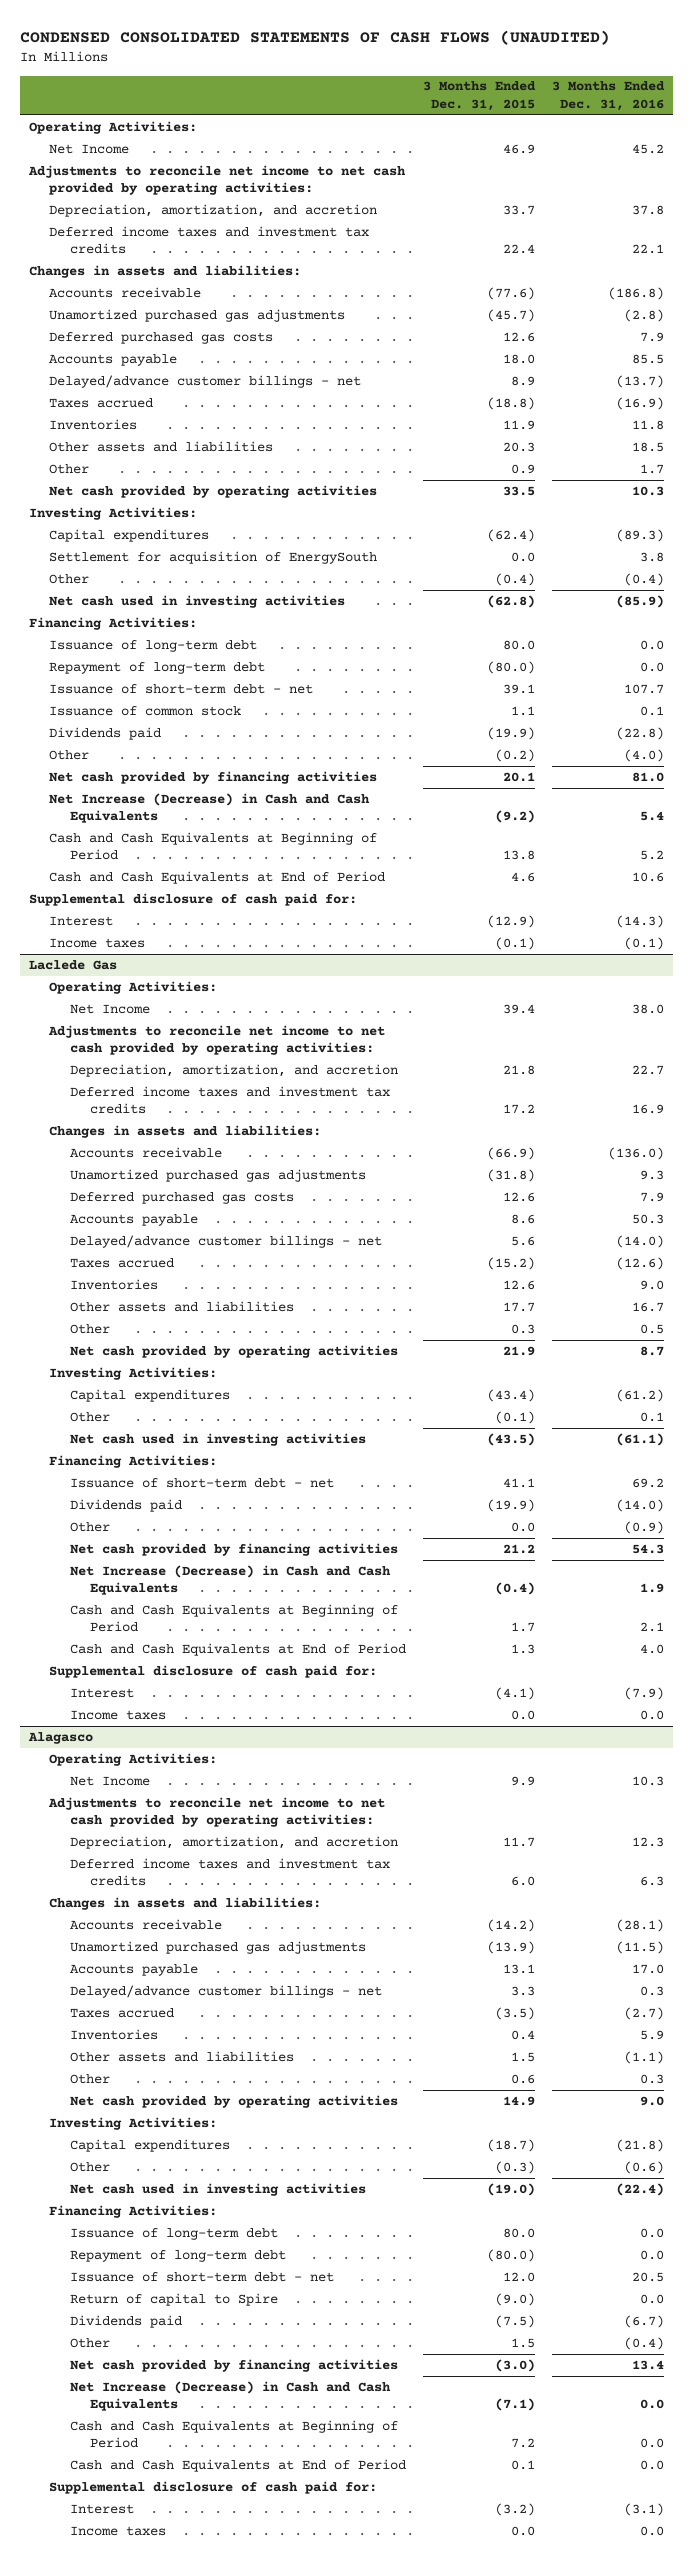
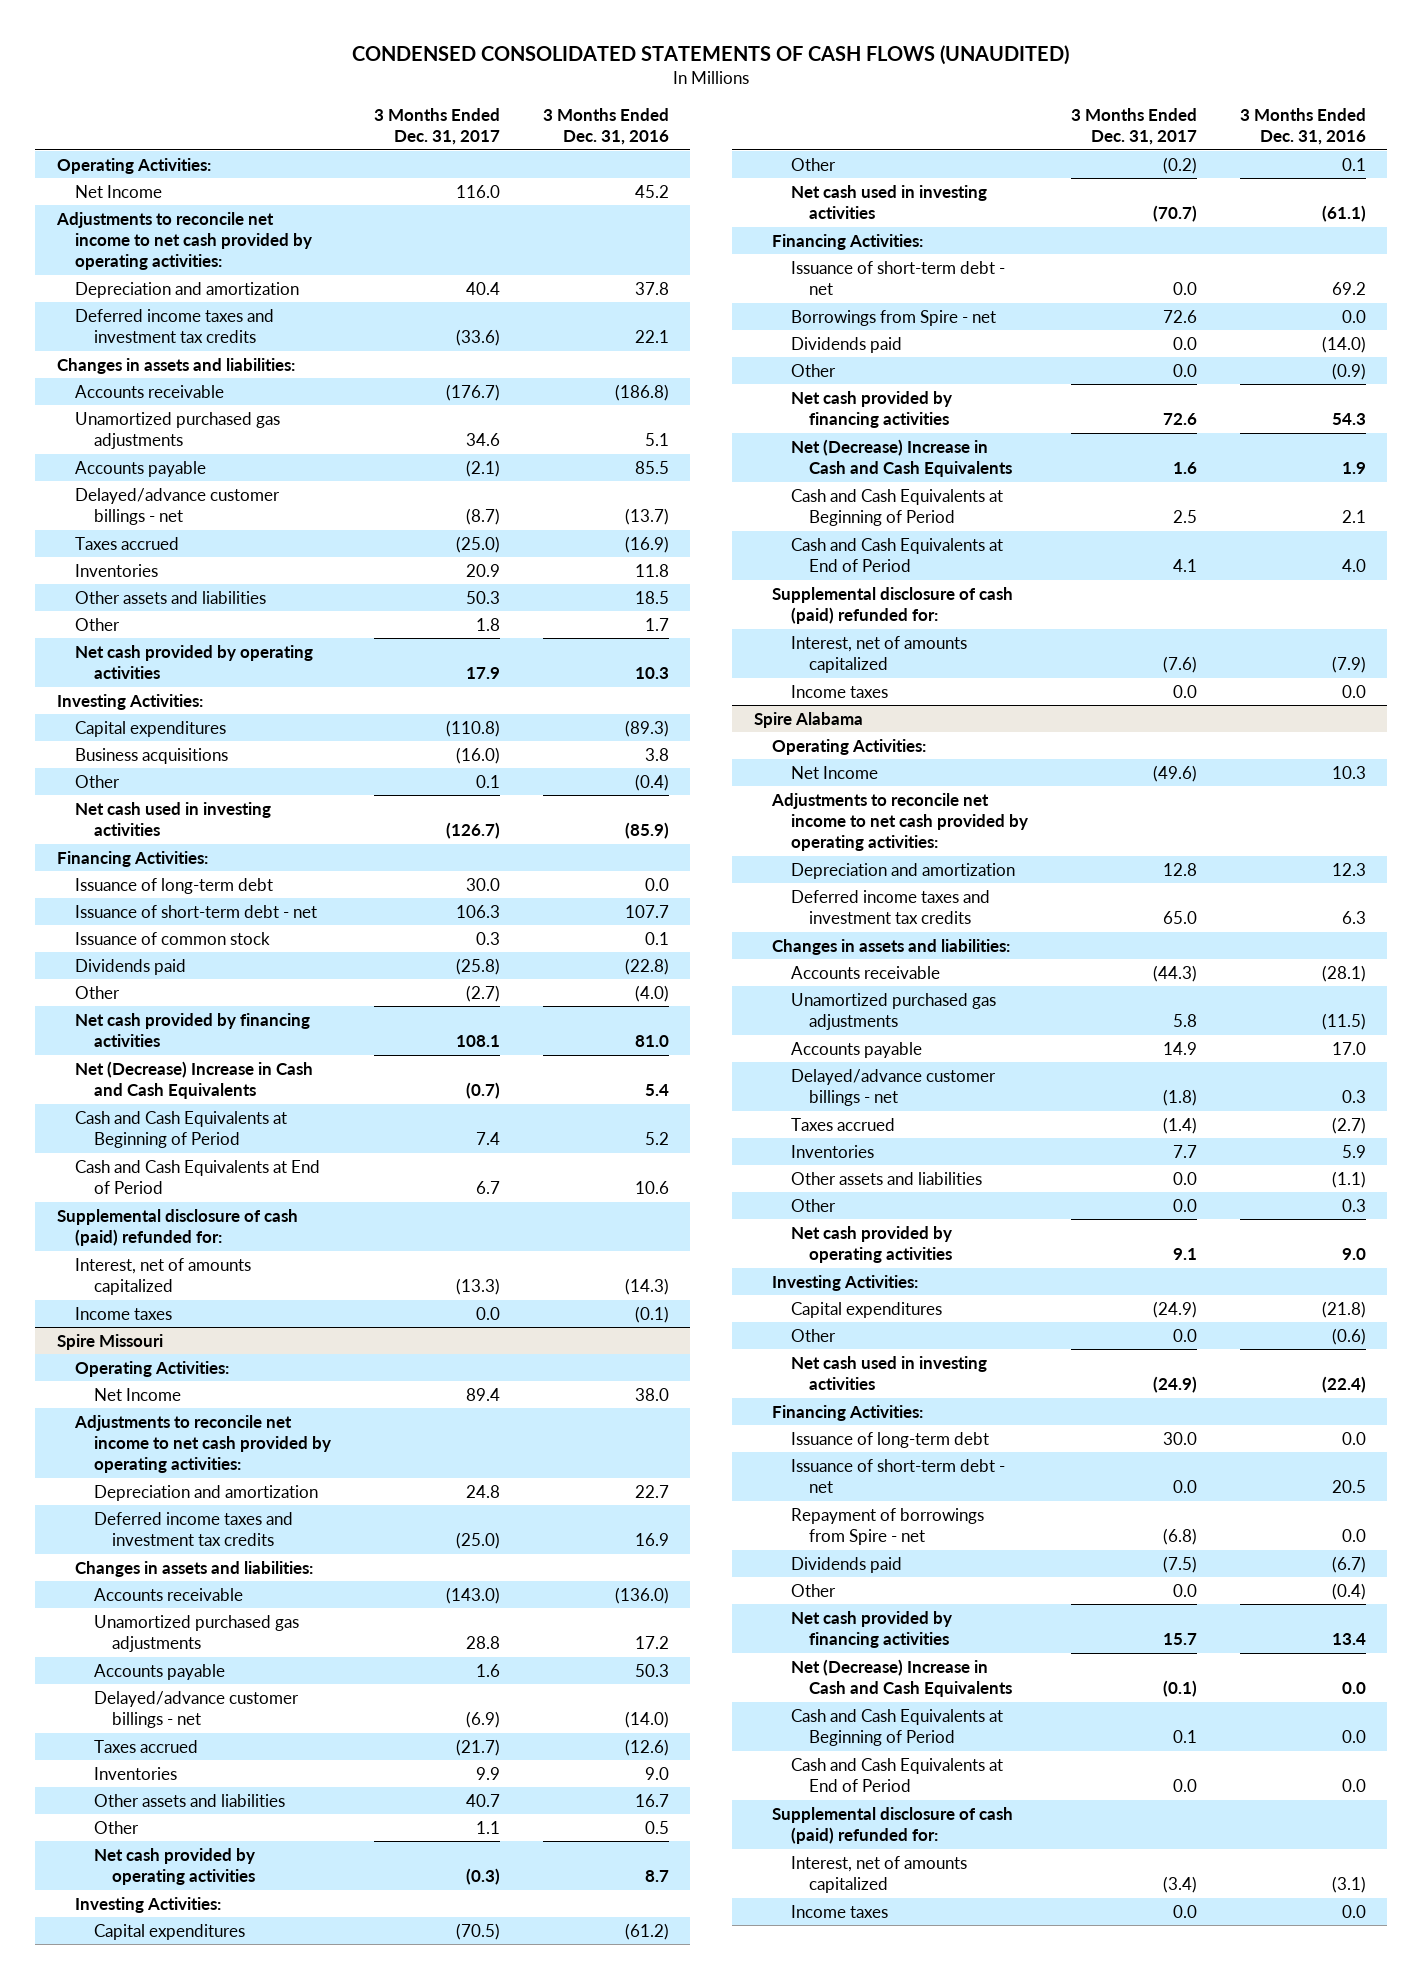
[422,81,536,112] 3 Months Ended Dec. 31, 2015 -> none
none -> [373,107,500,145] 3 Months Ended Dec. 31, 2017
[49,203,378,217] Depreciation, amortization, and accretion -> [75,281,300,298] Depreciation and amortization
[49,331,274,344] Deferred purchased gas costs -> none
[623,308,664,322] (2.8) -> [644,433,669,447] 5.1
[49,550,378,564] Settlement for acquisition of EnergySouth -> none
none -> [75,747,229,764] Business acquisitions
[49,661,266,674] Repayment of long-term debt -> none
[49,792,371,824] Net Increase (Decrease) in Cash and Cash Equivalents -> [75,1060,314,1100] Net (Decrease) Increase in Cash and Cash Equivalents
[28,892,357,906] Supplemental disclosure of cash paid for: -> [56,1208,298,1247] Supplemental disclosure of cash (paid) refunded for:
[49,915,114,926] Interest -> [75,1257,252,1296] Interest, net of amounts capitalized
[28,959,117,970] Laclede Gas -> none
none -> [56,1333,163,1350] Spire Missouri
[69,1063,398,1077] Depreciation, amortization, and accretion -> [93,1484,318,1501] Depreciation and amortization
[69,1191,294,1204] Deferred purchased gas costs -> none
[639,1169,664,1180] 9.3 -> [634,1636,669,1650] 17.2
none -> [790,309,996,326] Borrowings from Spire - net
[69,1564,391,1596] Net Increase (Decrease) in Cash and Cash Equivalents -> [790,438,1013,478] Net (Decrease) Increase in Cash and Cash Equivalents
[69,1687,134,1698] Interest -> none
[49,1664,378,1678] Supplemental disclosure of cash paid for: -> [772,586,1014,625] Supplemental disclosure of cash (paid) refunded for:
none -> [790,635,967,674] Interest, net of amounts capitalized
[27,1731,93,1744] Alagasco -> none
none -> [753,711,863,728] Spire Alabama
[69,1835,398,1849] Depreciation, amortization, and accretion -> [790,862,1015,879] Depreciation and amortization
[69,2249,286,2262] Repayment of long-term debt -> none
[69,2292,278,2306] Return of capital to Spire -> none
none -> [790,1507,984,1546] Repayment of borrowings from Spire - net
[69,2380,391,2412] Net Increase (Decrease) in Cash and Cash Equivalents -> [790,1658,1013,1698] Net (Decrease) Increase in Cash and Cash Equivalents
[69,2503,134,2514] Interest -> none
[49,2480,378,2494] Supplemental disclosure of cash paid for: -> [772,1806,1014,1845] Supplemental disclosure of cash (paid) refunded for:
none -> [790,1855,967,1894] Interest, net of amounts capitalized

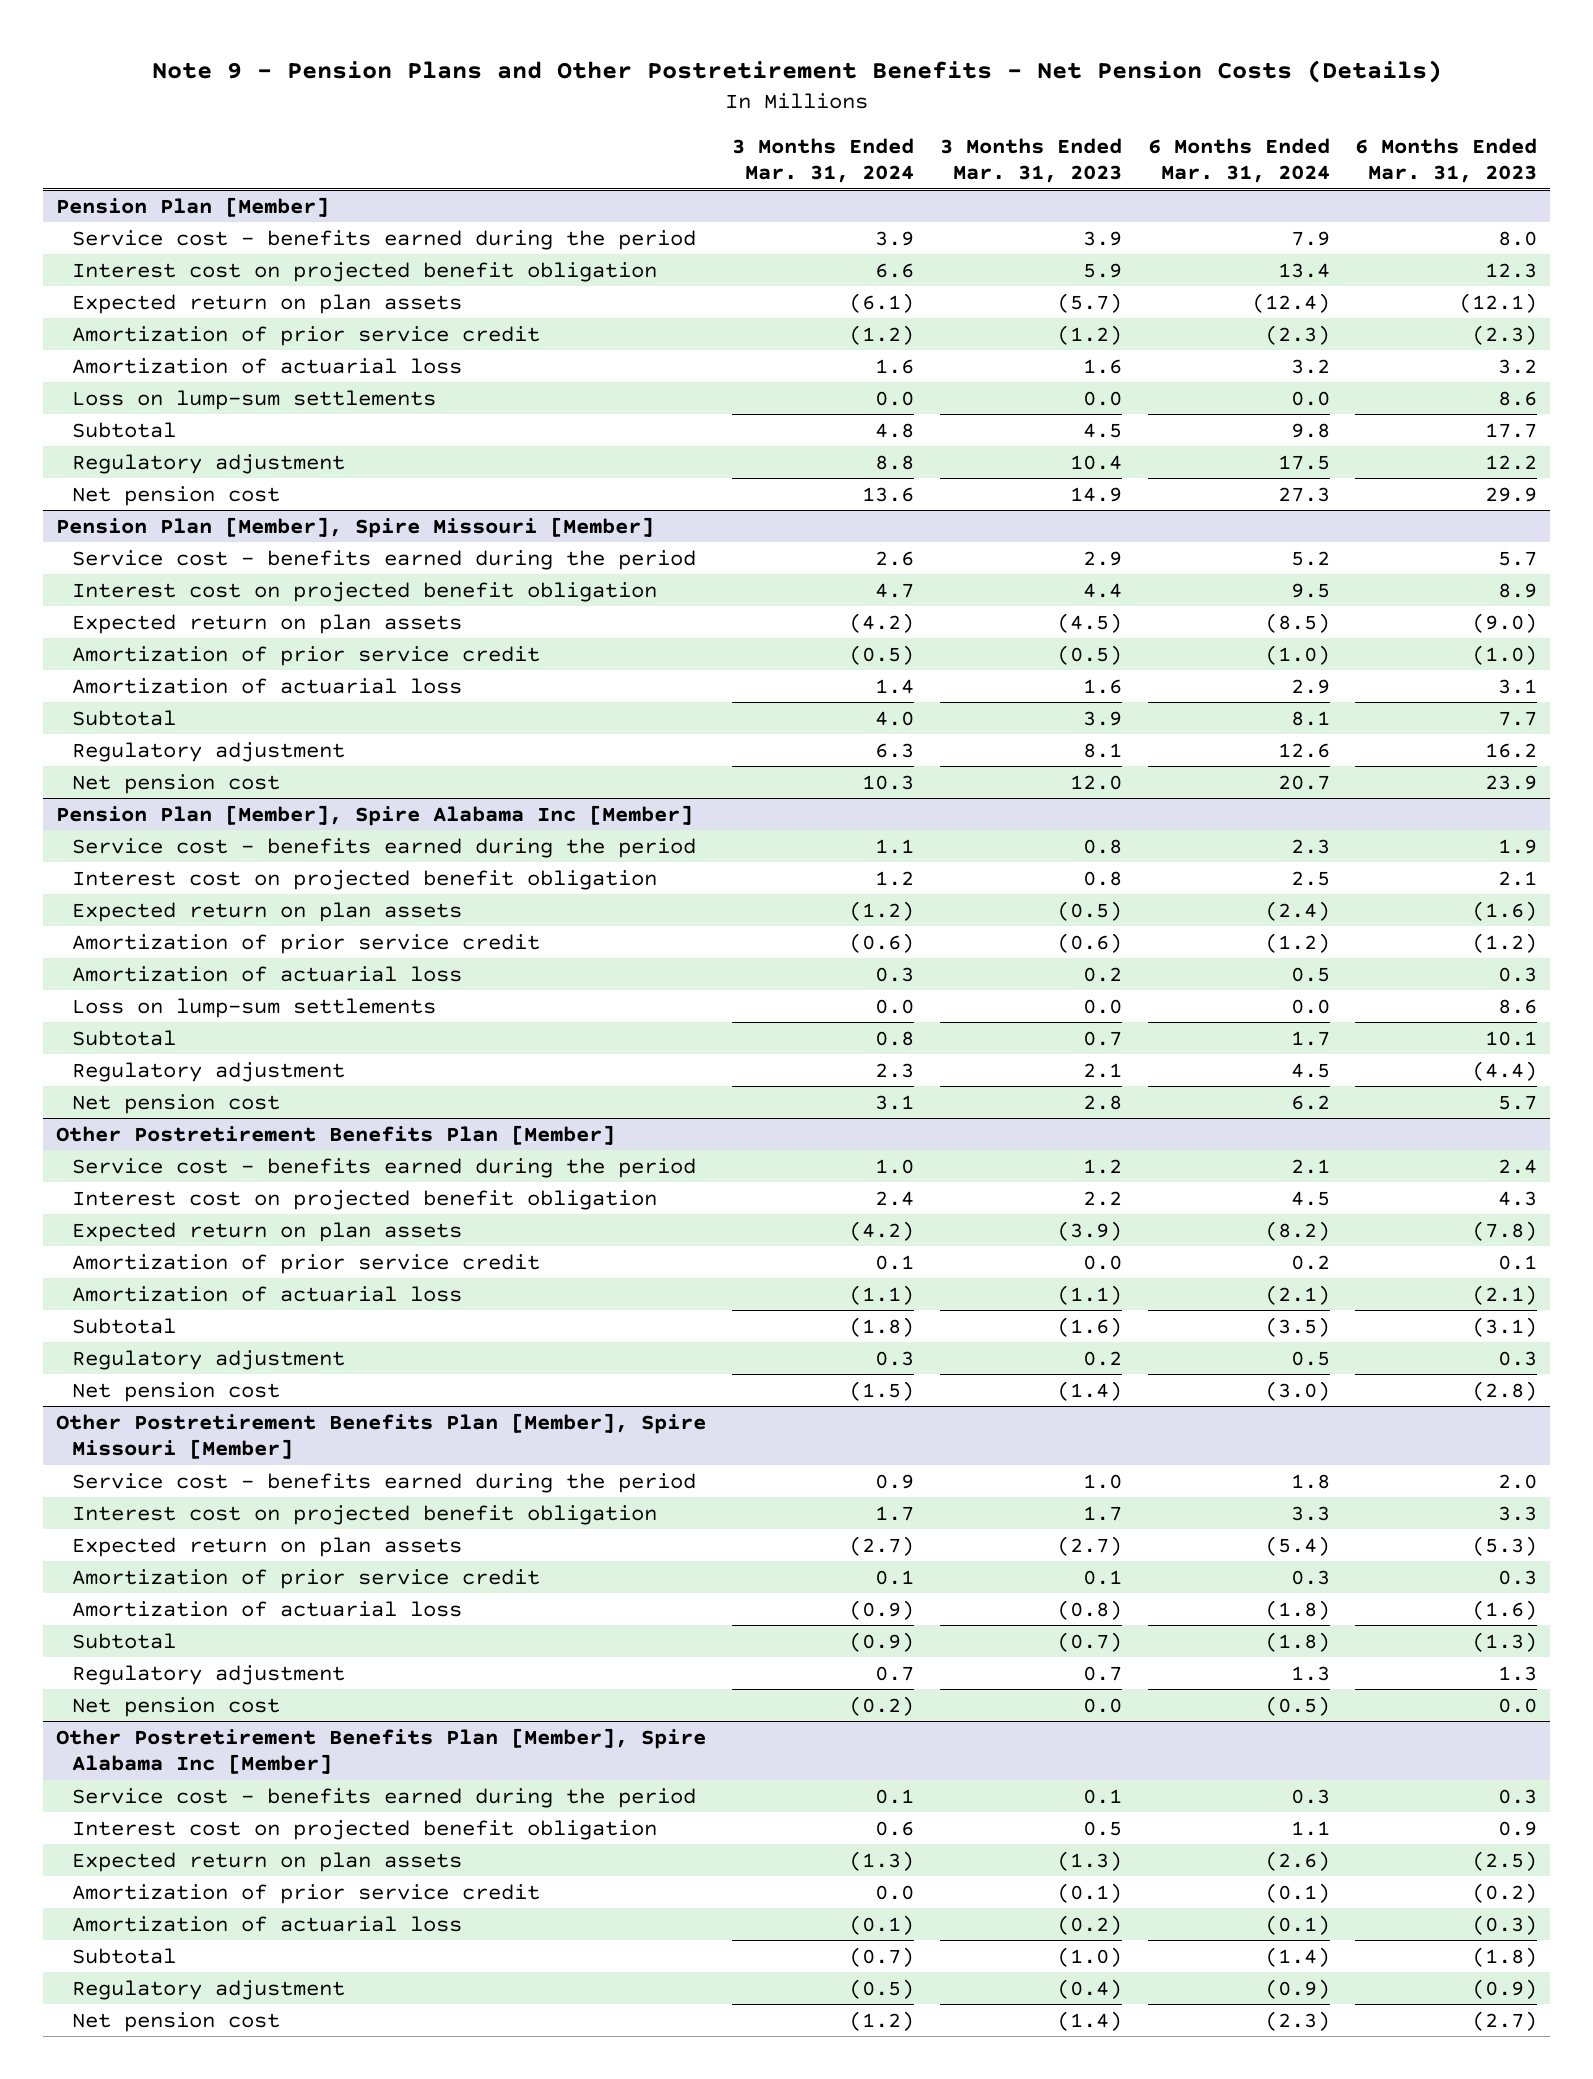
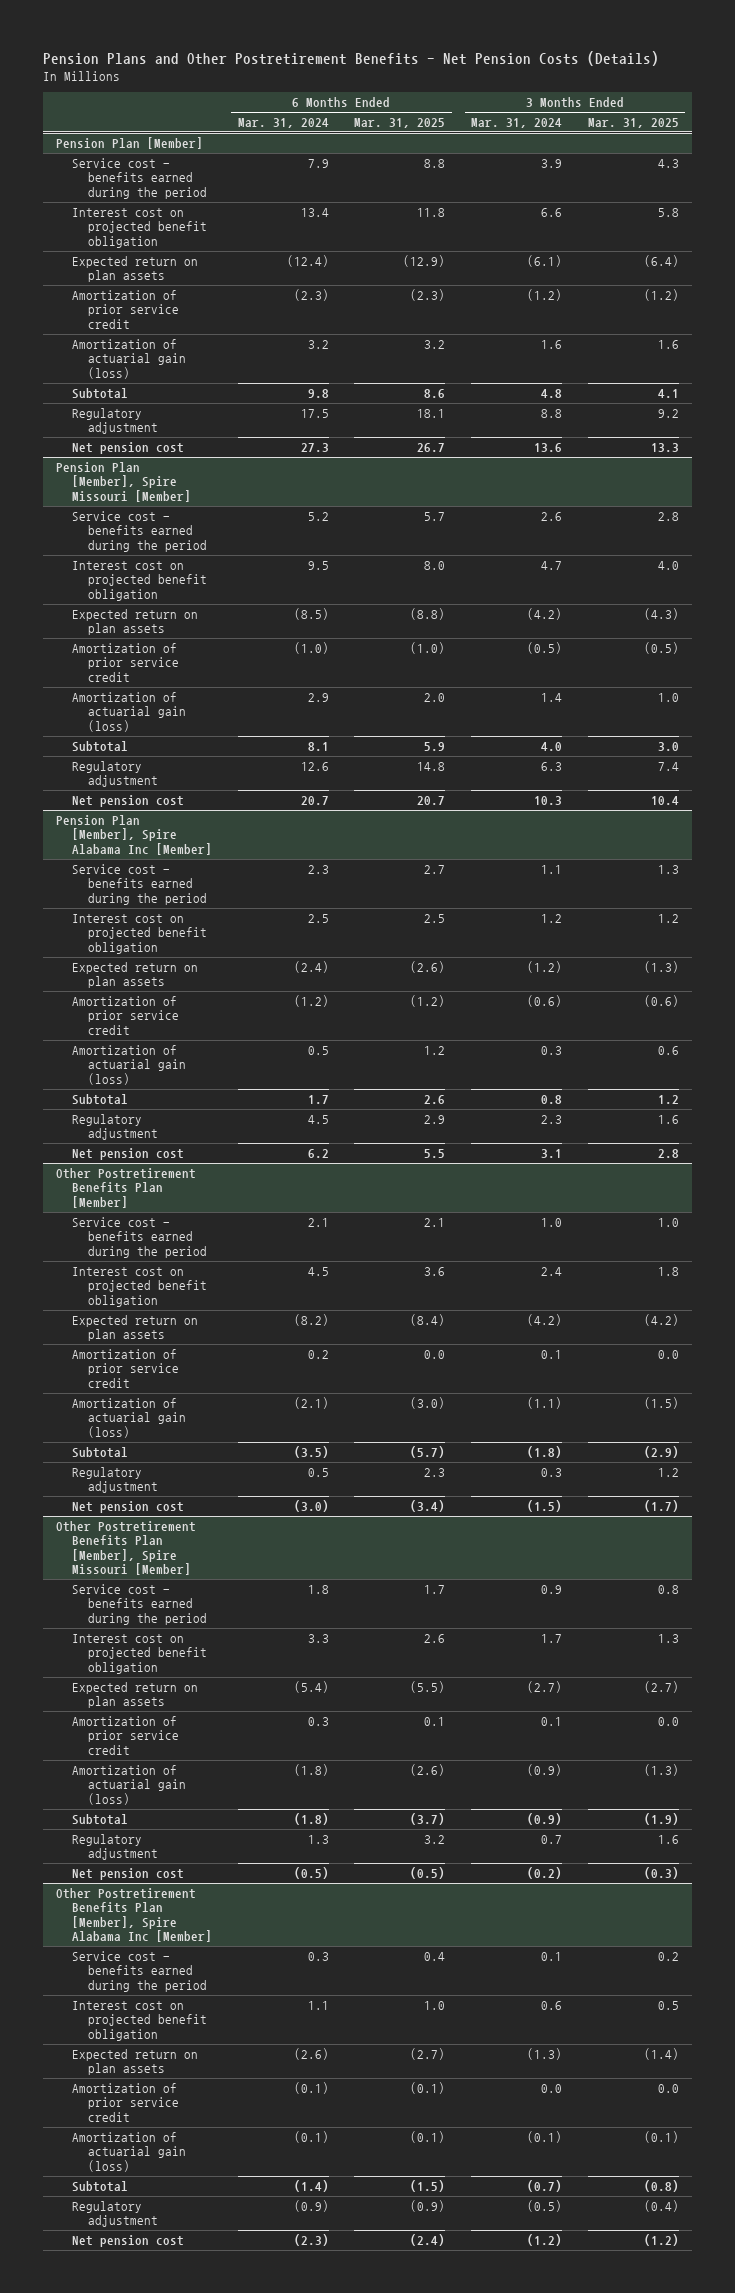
[151,59,1442,83] Note 9 - Pension Plans and Other Postretirement Benefits - Net Pension Costs (Details) -> [43,50,660,66] Pension Plans and Other Postretirement Benefits - Net Pension Costs (Details)
[939,137,1122,184] 3 Months Ended Mar. 31, 2023 -> none
[1355,137,1538,184] 6 Months Ended Mar. 31, 2023 -> none
none -> [354,118,446,129] Mar. 31, 2025
none -> [587,118,679,129] Mar. 31, 2025
[71,389,436,410] Loss on lump-sum settlements -> none
[71,357,462,374] Amortization of actuarial loss -> [71,338,186,379] Amortization of actuarial gain (loss)
[71,677,462,694] Amortization of actuarial loss -> [71,691,186,732] Amortization of actuarial gain (loss)
[71,997,436,1018] Loss on lump-sum settlements -> none
[71,965,462,982] Amortization of actuarial loss -> [71,1044,186,1085] Amortization of actuarial gain (loss)
[71,1285,462,1302] Amortization of actuarial loss -> [71,1397,186,1438] Amortization of actuarial gain (loss)
[71,1600,462,1617] Amortization of actuarial loss -> [71,1764,186,1805] Amortization of actuarial gain (loss)
[71,1915,462,1932] Amortization of actuarial loss -> [71,2131,186,2172] Amortization of actuarial gain (loss)

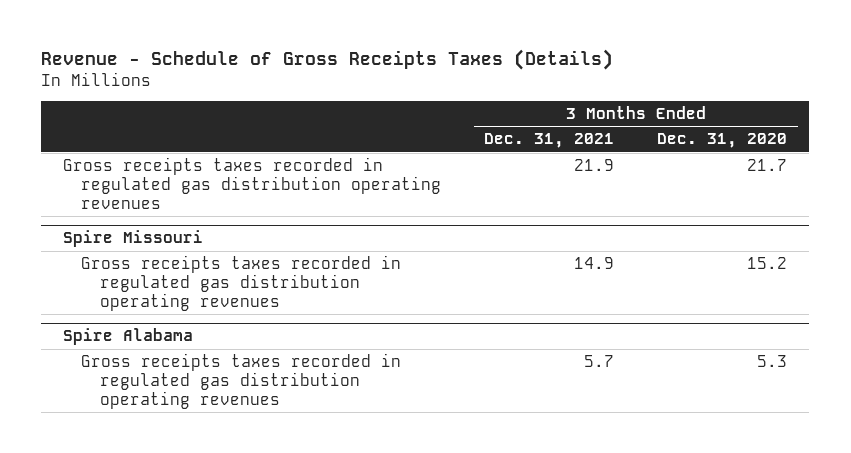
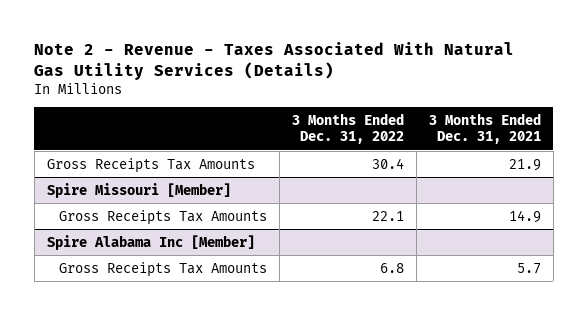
[41,49,614,71] Revenue - Schedule of Gross Receipts Taxes (Details) -> [34,42,515,80] Note 2 - Revenue - Taxes Associated With Natural Gas Utility Services (Details)
[657,133,788,149] Dec. 31, 2020 -> none
none -> [292,112,405,145] 3 Months Ended Dec. 31, 2022
[81,352,402,409] Gross receipts taxes recorded in regulated gas distribution operating revenues -> none
[63,156,442,209] Gross receipts taxes recorded in regulated gas distribution operating revenues -> [46,157,255,173] Gross Receipts Tax Amounts
[63,230,204,248] Spire Missouri -> [46,182,231,198] Spire Missouri [Member]
[81,254,402,311] Gross receipts taxes recorded in regulated gas distribution operating revenues -> [59,209,268,225] Gross Receipts Tax Amounts
[63,328,194,346] Spire Alabama -> [46,234,255,250] Spire Alabama Inc [Member]
none -> [59,261,268,277] Gross Receipts Tax Amounts

